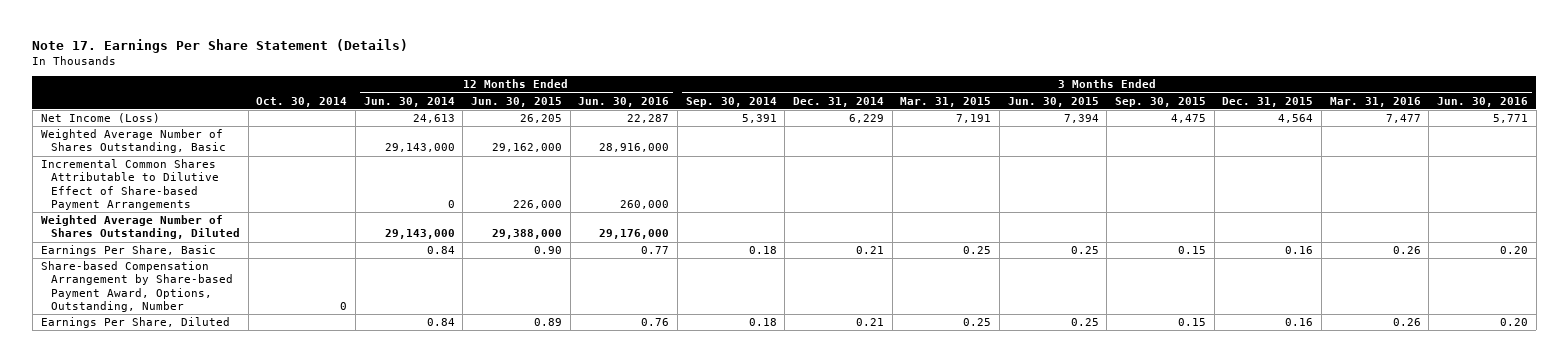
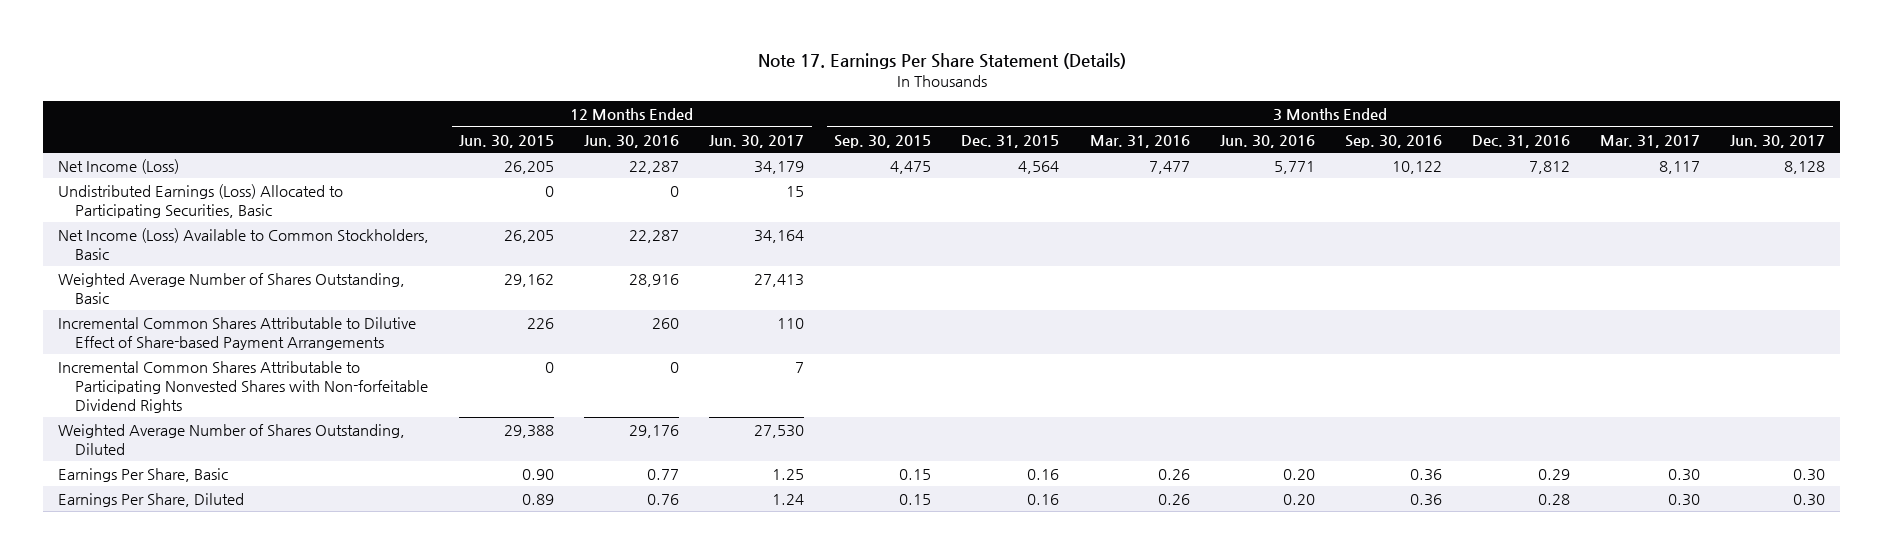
[256,96,348,107] Oct. 30, 2014 -> none
[363,96,455,107] Jun. 30, 2014 -> none
[685,96,777,107] Sep. 30, 2014 -> none
[792,96,884,107] Dec. 31, 2014 -> none
[900,96,992,107] Mar. 31, 2015 -> none
[1007,96,1099,107] Jun. 30, 2015 -> none
none -> [709,134,805,148] Jun. 30, 2017
none -> [1344,134,1442,148] Sep. 30, 2016
none -> [1471,134,1570,148] Dec. 31, 2016
none -> [1599,134,1700,148] Mar. 31, 2017
none -> [1730,134,1826,148] Jun. 30, 2017
none -> [58,183,344,218] Undistributed Earnings (Loss) Allocated to Participating Securities, Basic
none -> [58,227,430,260] Net Income (Loss) Available to Common Stockholders, Basic
[491,143,562,153] 29,162,000 -> [504,273,555,287] 29,162
[599,143,670,153] 28,916,000 -> [629,273,680,287] 28,916
[512,200,562,210] 226,000 -> [527,317,555,329] 226
[620,200,670,210] 260,000 -> [652,317,680,329] 260
none -> [58,360,429,413] Incremental Common Shares Attributable to Participating Nonvested Shares with Non-forfeitable Dividend Rights
[491,229,562,240] 29,388,000 -> [504,424,555,438] 29,388
[599,229,670,240] 29,176,000 -> [629,424,680,438] 29,176
[40,261,233,313] Share-based Compensation Arrangement by Share-based Payment Award, Options, Outstanding, Number -> none

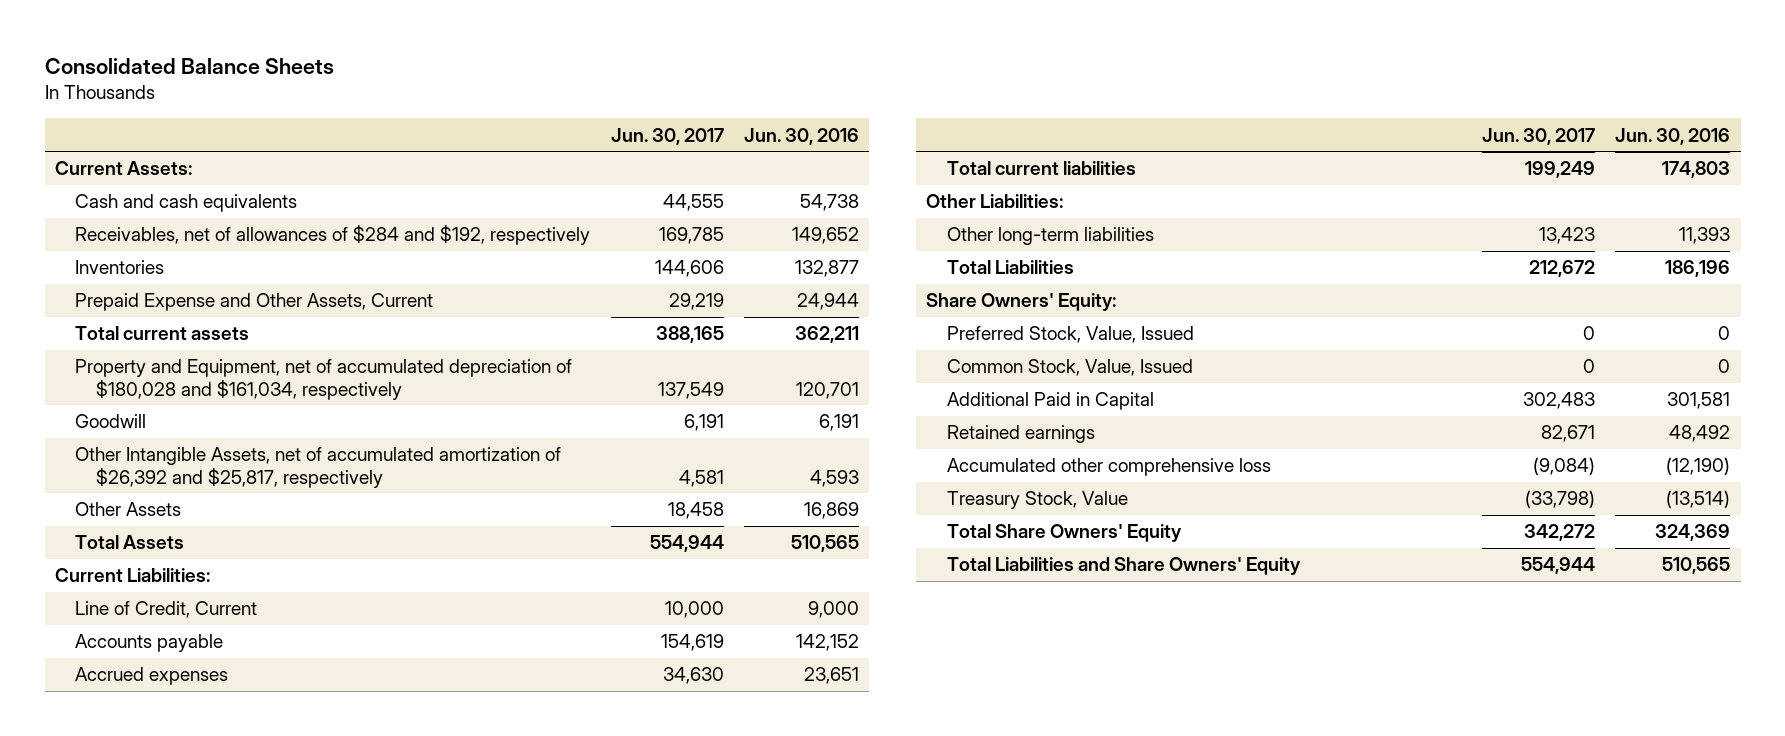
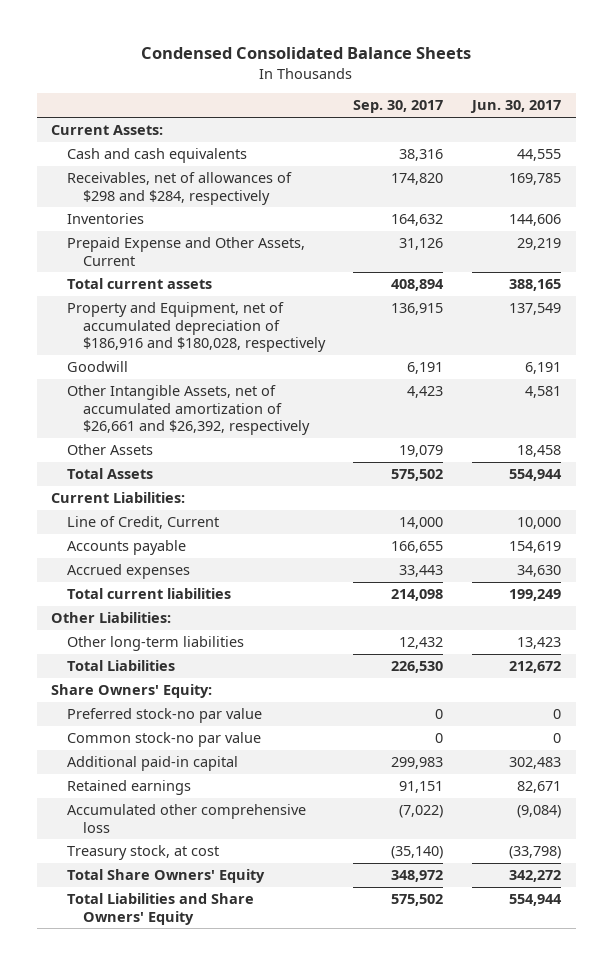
[44,57,334,74] Consolidated Balance Sheets -> [141,47,472,60] Condensed Consolidated Balance Sheets
[743,127,859,145] Jun. 30, 2016 -> none
none -> [353,100,444,114] Sep. 30, 2017
[75,225,591,246] Receivables, net of allowances of $284 and $192, respectively -> [67,172,293,205] Receivables, net of allowances of $298 and $284, respectively
[75,359,573,400] Property and Equipment, net of accumulated depreciation of $180,028 and $161,034, respectively -> [67,302,326,352] Property and Equipment, net of accumulated depreciation of $186,916 and $180,028, respectively
[75,447,562,488] Other Intangible Assets, net of accumulated amortization of $26,392 and $25,817, respectively -> [67,385,310,435] Other Intangible Assets, net of accumulated amortization of $26,661 and $26,392, respectively
[946,326,1194,344] Preferred Stock, Value, Issued -> [67,708,263,724] Preferred stock-no par value
[946,359,1193,377] Common Stock, Value, Issued -> [67,732,262,748] Common stock-no par value
[946,392,1154,411] Additional Paid in Capital -> [67,756,239,772] Additional paid-in capital
[946,491,1128,510] Treasury Stock, Value -> [67,845,220,861] Treasury stock, at cost

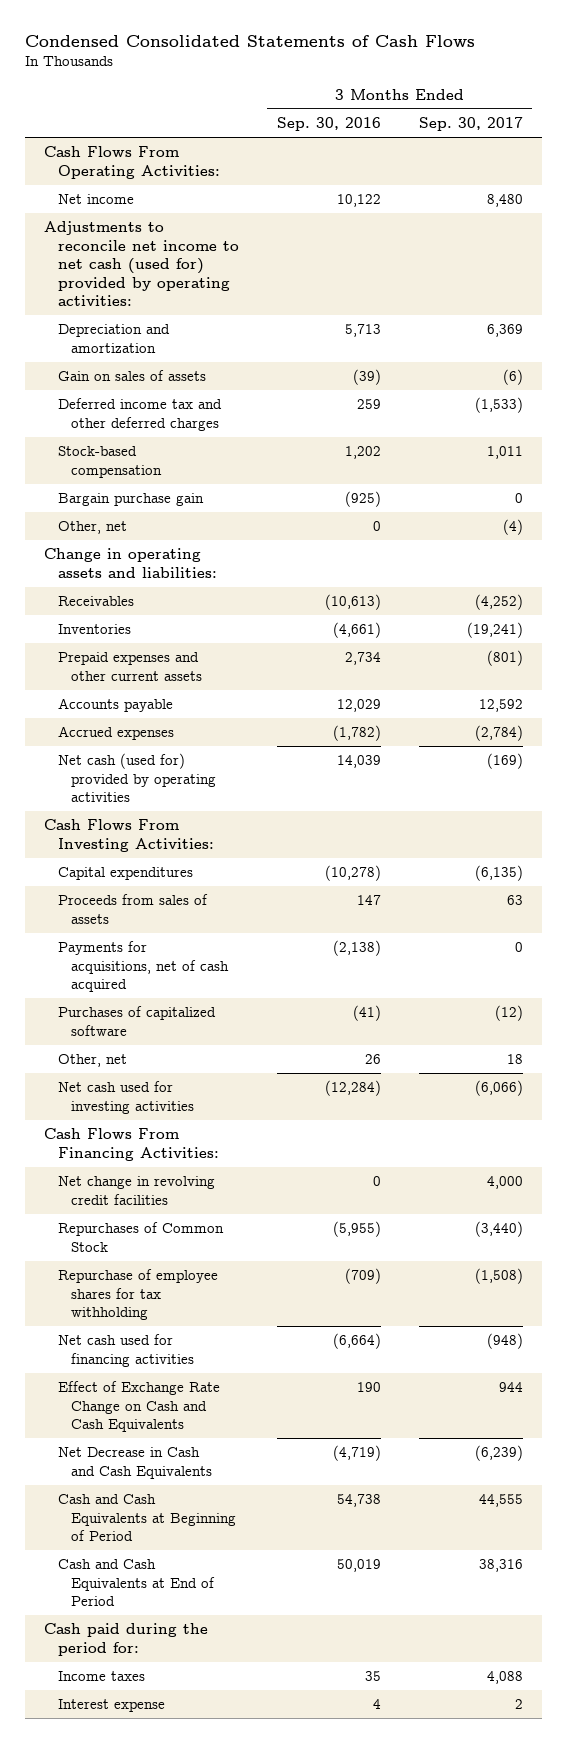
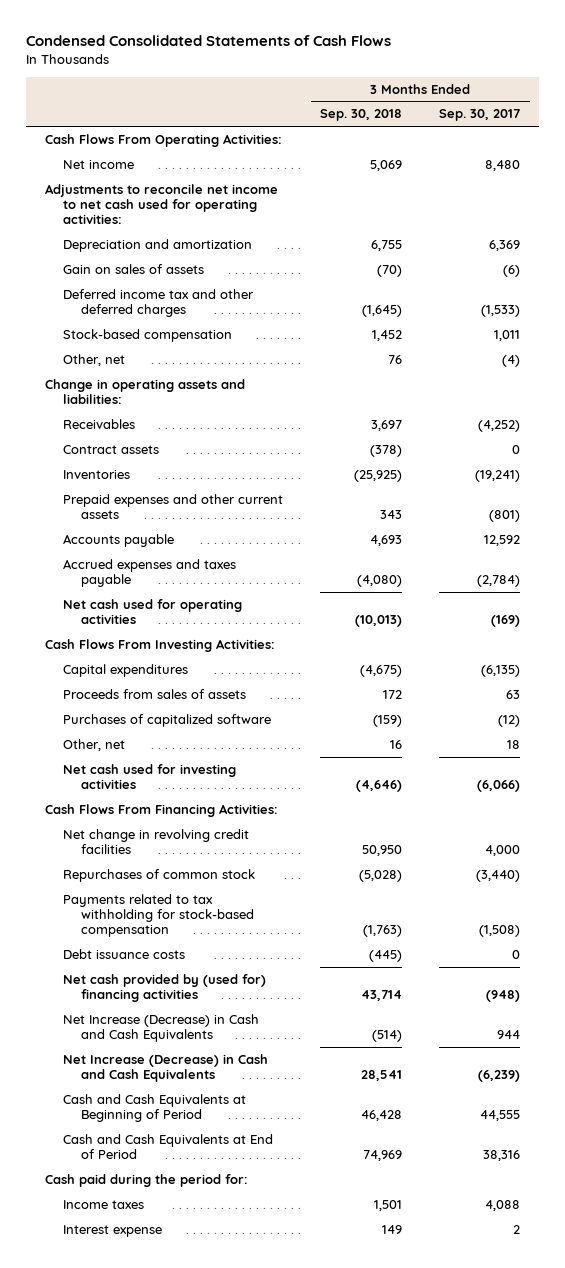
[276,117,381,132] Sep. 30, 2016 -> none
none -> [320,109,403,122] Sep. 30, 2018
[43,221,239,307] Adjustments to reconcile net income to net cash (used for) provided by operating activities: -> [44,184,278,225] Adjustments to reconcile net income to net cash used for operating activities:
[57,493,204,507] Bargain purchase gain -> none
none -> [62,445,159,455] Contract assets
[57,726,174,741] Accrued expenses -> [62,559,236,588] Accrued expenses and taxes payable
[57,753,217,803] Net cash (used for) provided by operating activities -> [62,599,242,625] Net cash used for operating activities
[57,941,230,993] Payments for acquisitions, net of cash acquired -> none
[57,1222,224,1252] Repurchases of Common Stock -> [62,869,255,883] Repurchases of common stock
[57,1269,218,1321] Repurchase of employee shares for tax withholding -> [62,894,254,938] Payments related to tax withholding for stock-based compensation
none -> [62,949,185,960] Debt issuance costs
[57,1334,195,1367] Net cash used for financing activities -> [62,974,266,1003] Net cash provided by (used for) financing activities
[57,1381,220,1433] Effect of Exchange Rate Change on Cash and Cash Equivalents -> [62,1014,259,1043] Net Increase (Decrease) in Cash and Cash Equivalents
[57,1447,213,1479] Net Decrease in Cash and Cash Equivalents -> [62,1054,268,1083] Net Increase (Decrease) in Cash and Cash Equivalents

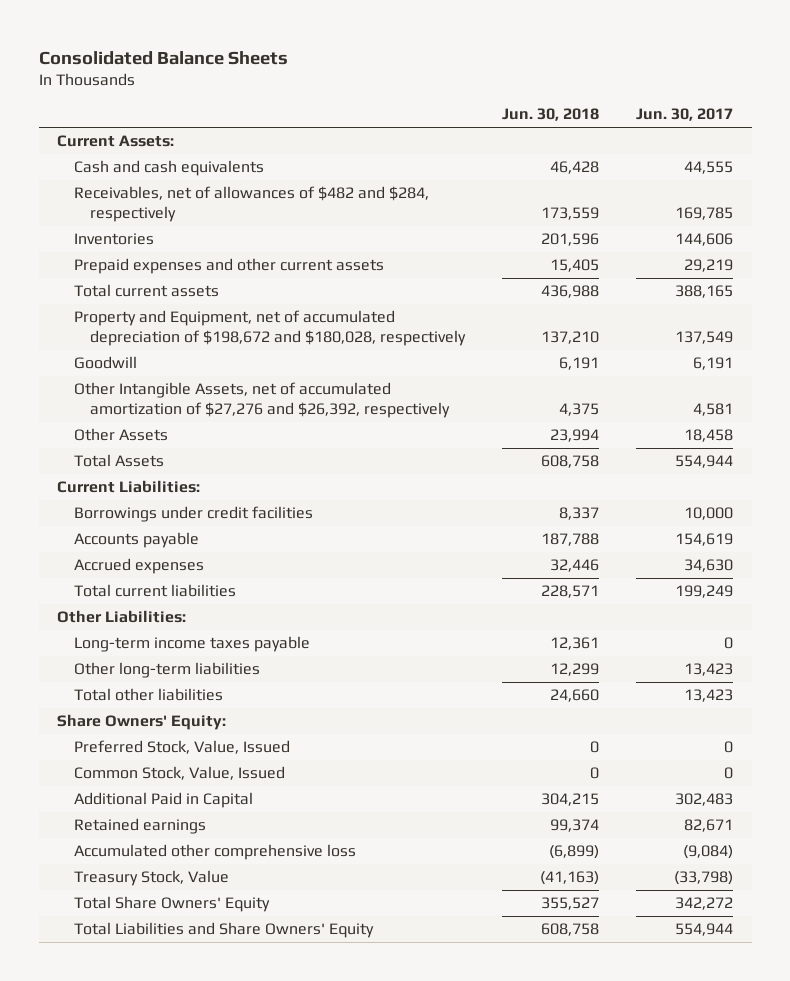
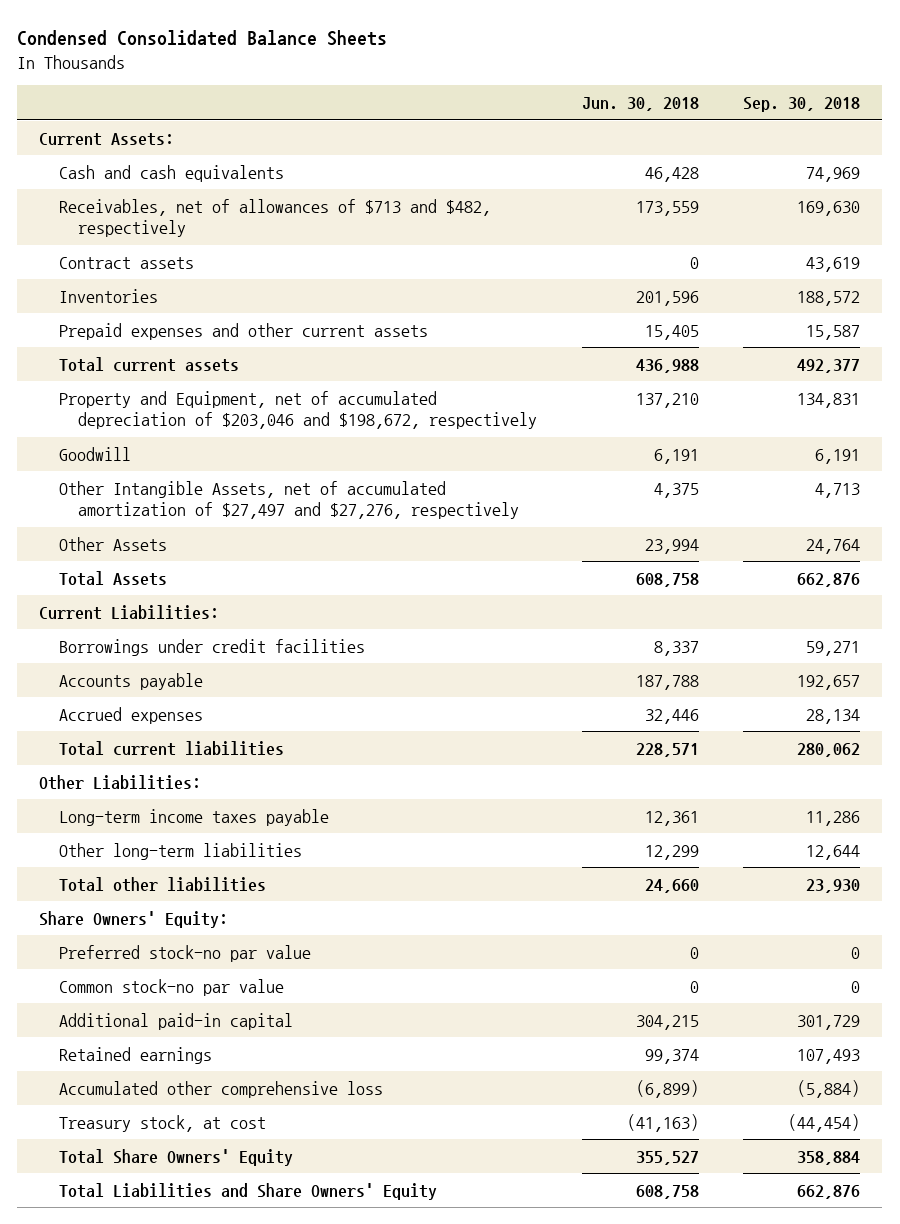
[38,50,288,65] Consolidated Balance Sheets -> [17,30,388,47] Condensed Consolidated Balance Sheets
[635,108,733,122] Jun. 30, 2017 -> none
none -> [743,97,861,113] Sep. 30, 2018
[73,186,429,222] Receivables, net of allowances of $482 and $284, respectively -> [58,198,491,238] Receivables, net of allowances of $713 and $482, respectively
none -> [58,256,194,269] Contract assets
[73,310,466,346] Property and Equipment, net of accumulated depreciation of $198,672 and $180,028, respectively -> [58,390,538,430] Property and Equipment, net of accumulated depreciation of $203,046 and $198,672, respectively
[73,382,450,418] Other Intangible Assets, net of accumulated amortization of $27,276 and $26,392, respectively -> [58,480,520,520] Other Intangible Assets, net of accumulated amortization of $27,497 and $27,276, respectively
[73,740,290,755] Preferred Stock, Value, Issued -> [58,944,311,962] Preferred stock-no par value
[73,766,285,781] Common Stock, Value, Issued -> [58,978,284,996] Common stock-no par value
[73,792,253,809] Additional Paid in Capital -> [58,1012,293,1030] Additional paid-in capital
[73,870,229,887] Treasury Stock, Value -> [58,1114,266,1132] Treasury stock, at cost

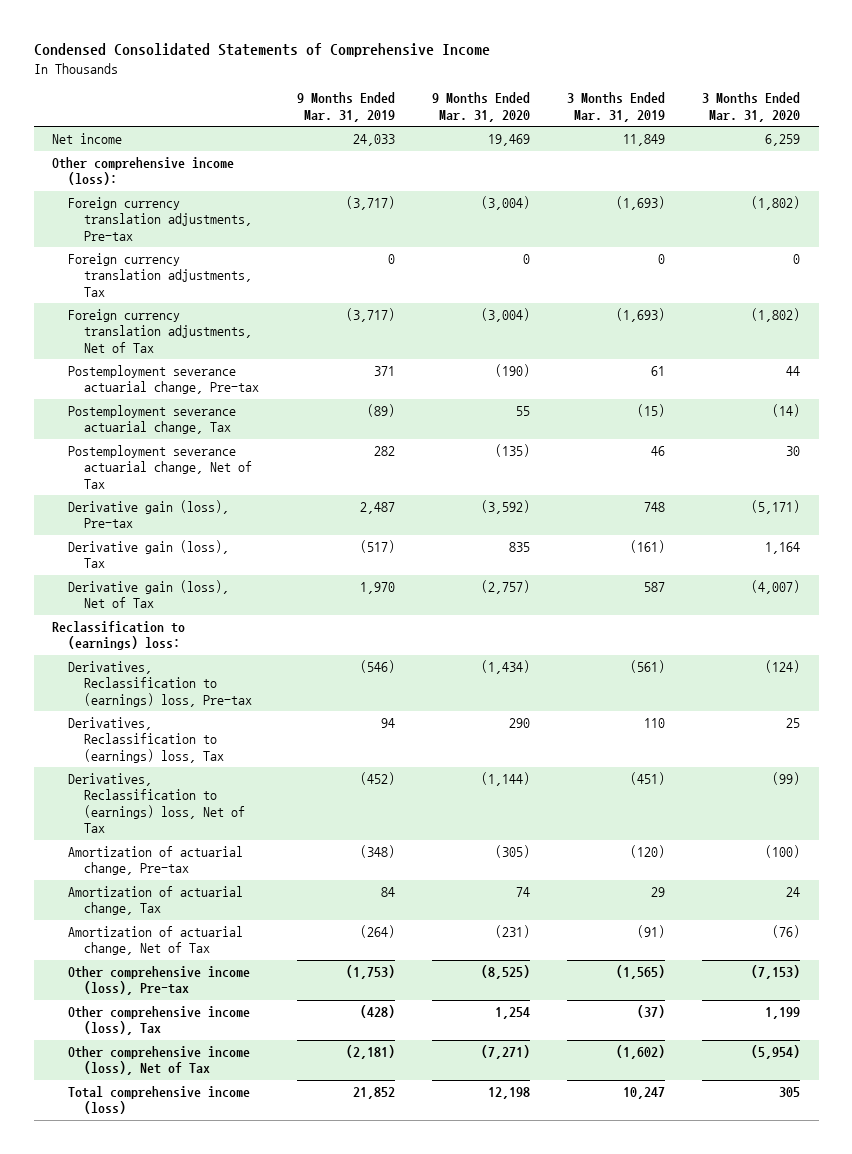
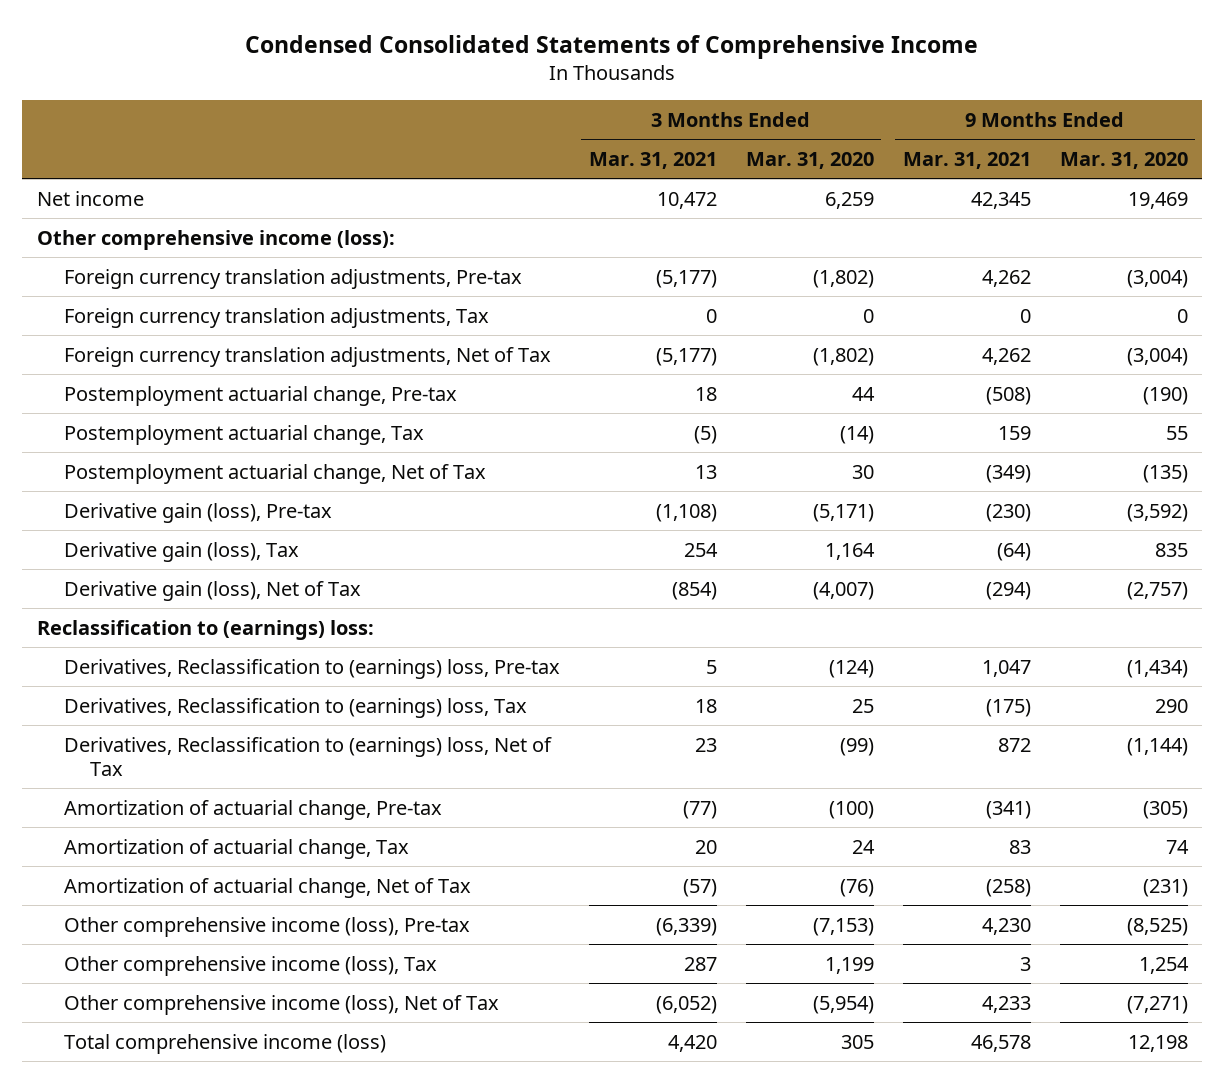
[296,92,395,122] 9 Months Ended Mar. 31, 2019 -> none
[567,92,666,122] 3 Months Ended Mar. 31, 2019 -> none
none -> [588,151,717,169] Mar. 31, 2021
none -> [902,151,1031,169] Mar. 31, 2021
[68,365,260,395] Postemployment severance actuarial change, Pre-tax -> [63,385,457,406] Postemployment actuarial change, Pre-tax
[68,405,237,435] Postemployment severance actuarial change, Tax -> [63,424,424,445] Postemployment actuarial change, Tax
[68,445,253,489] Postemployment severance actuarial change, Net of Tax -> [63,463,486,484] Postemployment actuarial change, Net of Tax

